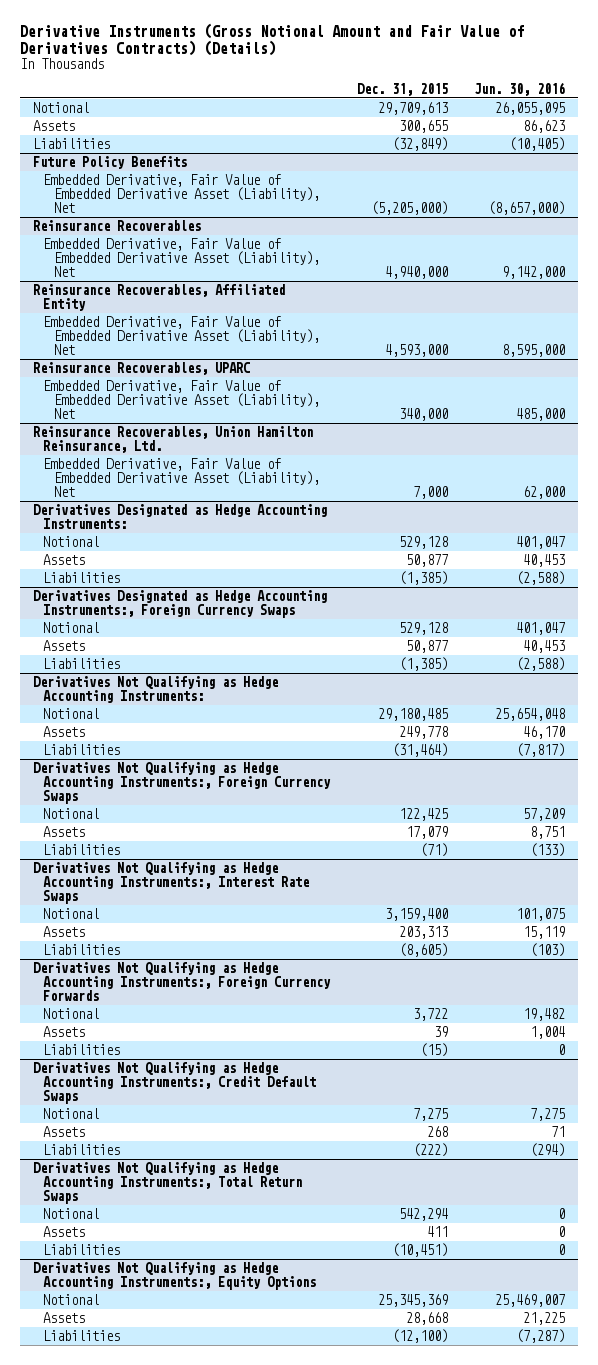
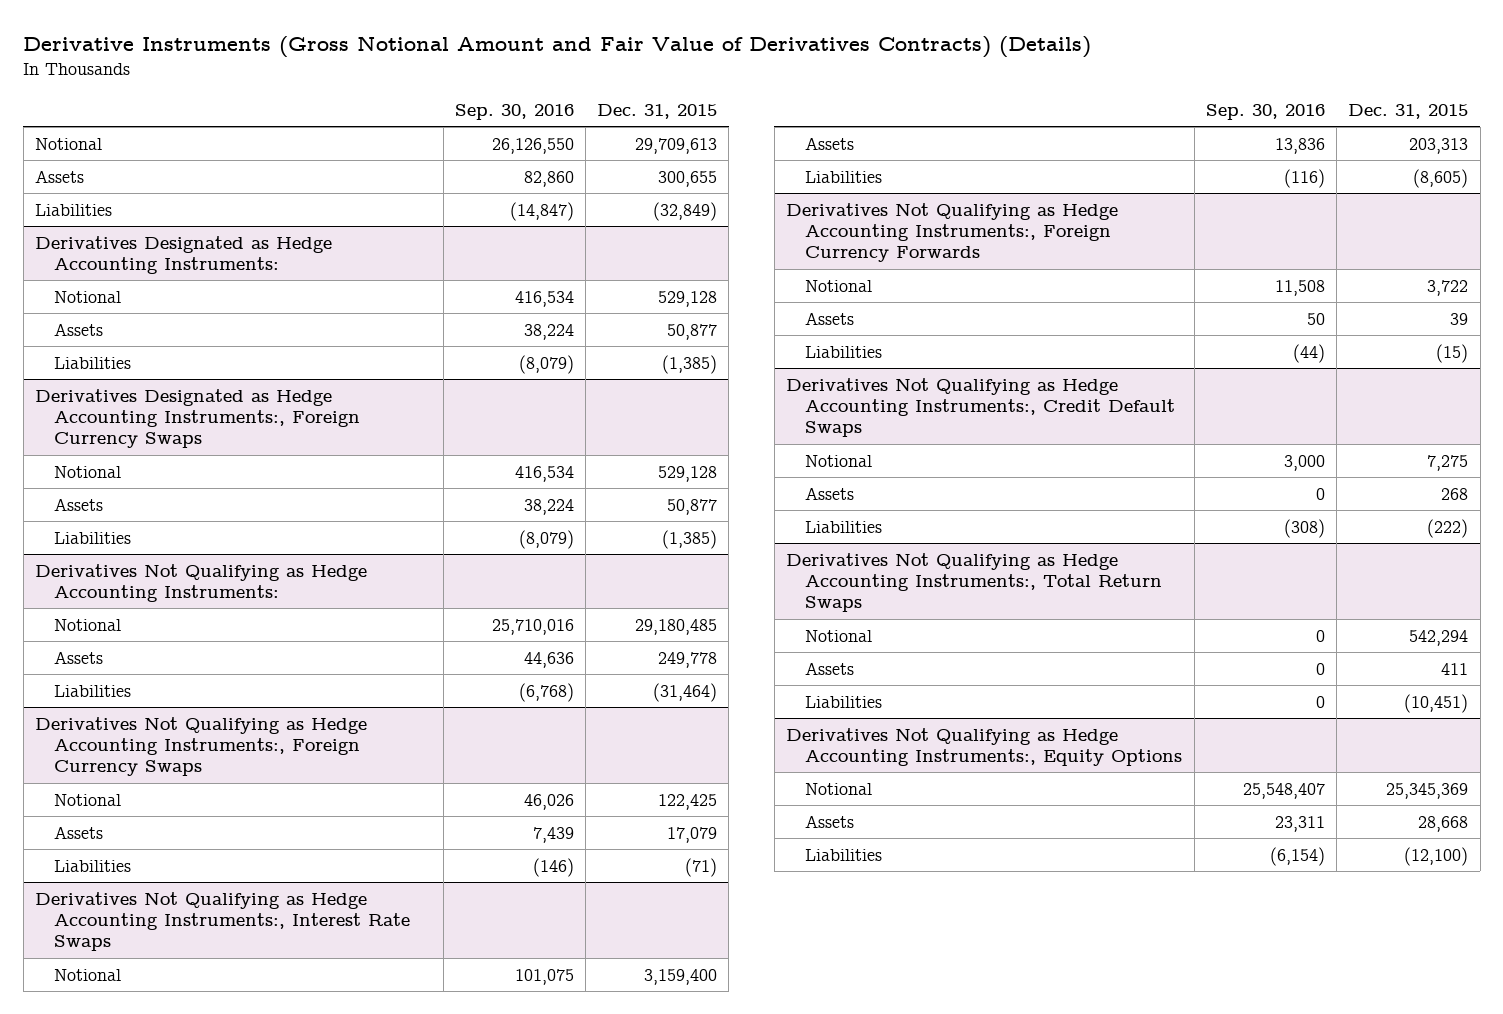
[474,81,566,96] Jun. 30, 2016 -> none
none -> [454,104,574,121] Sep. 30, 2016
[32,155,187,169] Future Policy Benefits -> none
[43,173,321,214] Embedded Derivative, Fair Value of Embedded Derivative Asset (Liability), Net -> none
[32,219,201,231] Reinsurance Recoverables -> none
[43,237,321,278] Embedded Derivative, Fair Value of Embedded Derivative Asset (Liability), Net -> none
[32,283,285,312] Reinsurance Recoverables, Affiliated Entity -> none
[43,315,321,356] Embedded Derivative, Fair Value of Embedded Derivative Asset (Liability), Net -> none
[32,361,250,375] Reinsurance Recoverables, UPARC -> none
[43,379,321,420] Embedded Derivative, Fair Value of Embedded Derivative Asset (Liability), Net -> none
[32,425,313,454] Reinsurance Recoverables, Union Hamilton Reinsurance, Ltd. -> none
[43,457,321,498] Embedded Derivative, Fair Value of Embedded Derivative Asset (Liability), Net -> none

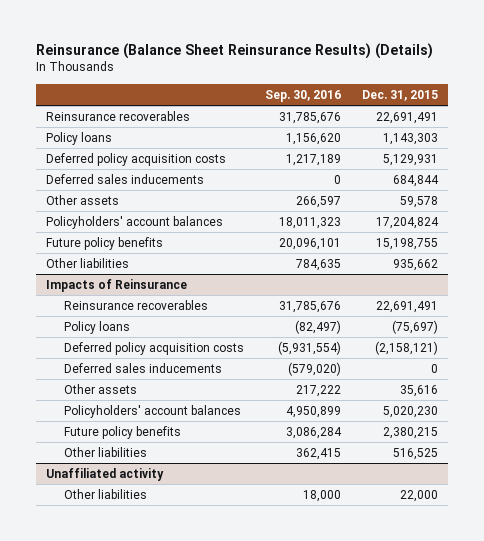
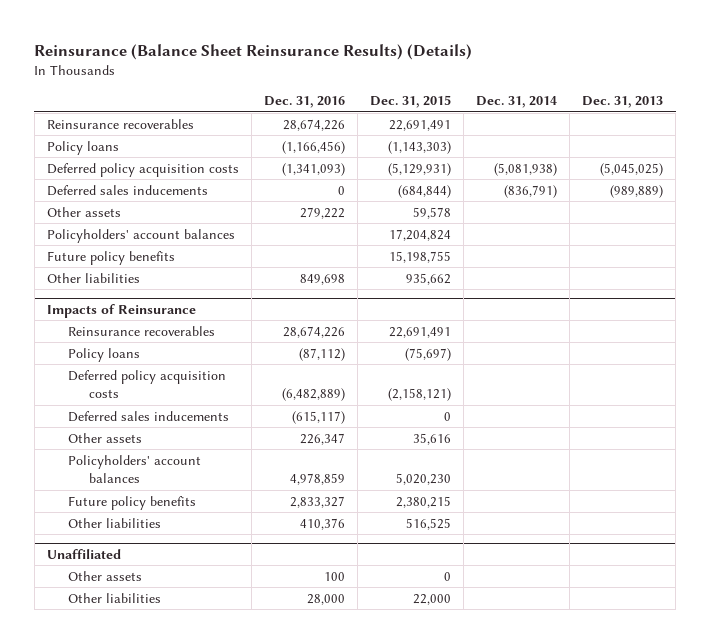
[265,89,342,102] Sep. 30, 2016 -> none
none -> [263,96,345,109] Dec. 31, 2016
none -> [476,96,558,109] Dec. 31, 2014
none -> [582,96,664,109] Dec. 31, 2013
[382,133,438,146] 1,143,303 -> [387,140,451,154] (1,143,303)
[382,154,438,167] 5,129,931 -> [387,162,451,176] (5,129,931)
[392,175,439,188] 684,844 -> [397,184,451,198] (684,844)
[46,468,165,482] Unaffiliated activity -> [46,548,121,559] Unaffiliated
none -> [67,570,142,581] Other assets

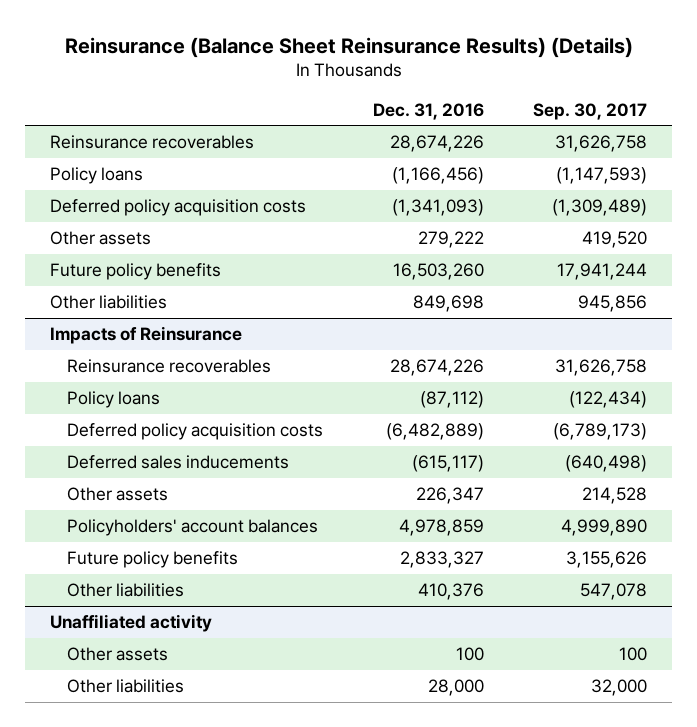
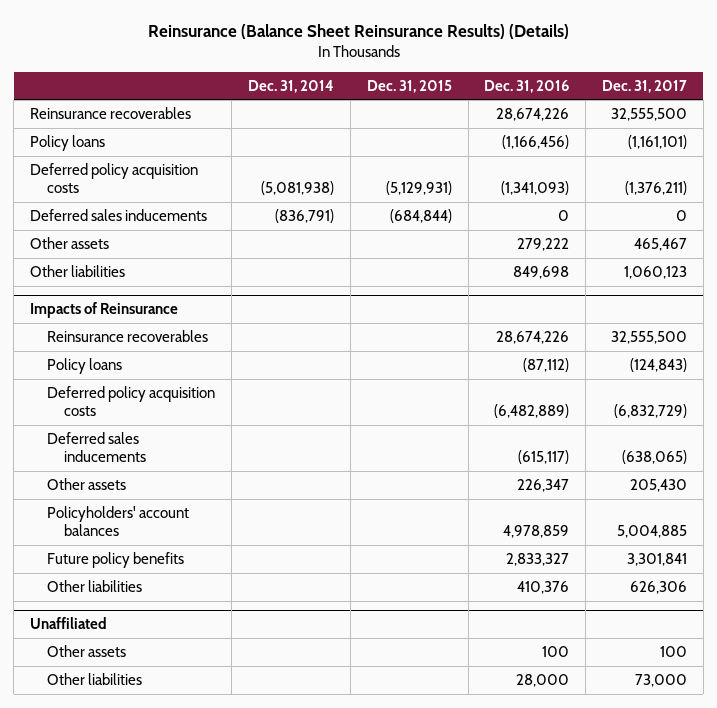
[533,102,648,120] Sep. 30, 2017 -> none
none -> [247,79,334,93] Dec. 31, 2014
none -> [366,79,452,93] Dec. 31, 2015
none -> [602,79,688,93] Dec. 31, 2017
none -> [30,208,208,221] Deferred sales inducements
[49,263,221,281] Future policy benefits -> none
[49,614,212,633] Unaffiliated activity -> [30,616,108,629] Unaffiliated

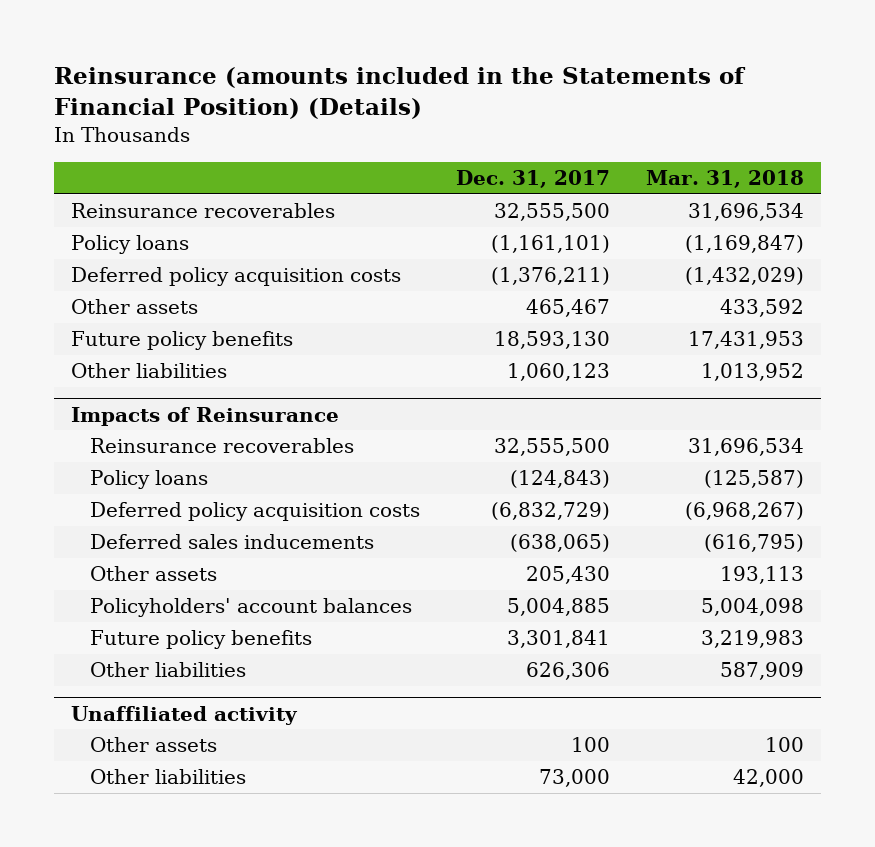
[147,23,569,39] Reinsurance (Balance Sheet Reinsurance Results) (Details) -> [53,67,746,120] Reinsurance (amounts included in the Statements of Financial Position) (Details)
[247,79,334,93] Dec. 31, 2014 -> none
[366,79,452,93] Dec. 31, 2015 -> none
[484,79,570,93] Dec. 31, 2016 -> none
none -> [645,170,804,189] Mar. 31, 2018
[30,208,208,221] Deferred sales inducements -> none
none -> [71,331,294,351] Future policy benefits
[30,616,108,629] Unaffiliated -> [71,705,299,725] Unaffiliated activity

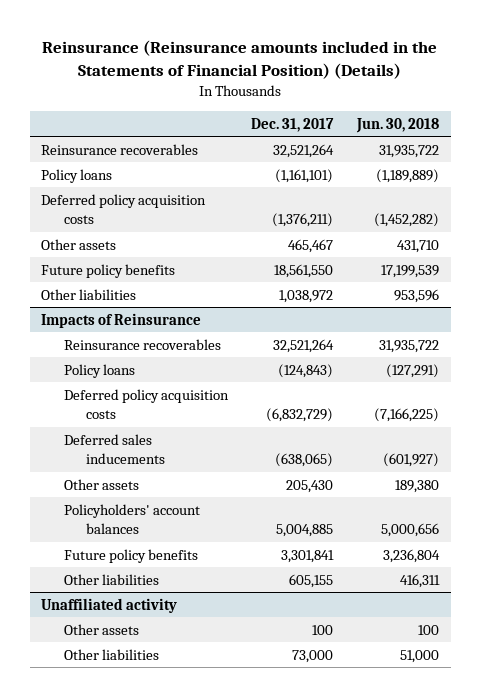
[53,67,746,120] Reinsurance (amounts included in the Statements of Financial Position) (Details) -> [42,39,438,79] Reinsurance (Reinsurance amounts included in the Statements of Financial Position) (Details)
[645,170,804,189] Mar. 31, 2018 -> none
none -> [355,117,439,133] Jun. 30, 2018
[493,203,610,222] 32,555,500 -> [273,143,335,158] 32,521,264
[493,331,610,350] 18,593,130 -> [274,263,334,278] 18,561,550
[506,363,610,382] 1,060,123 -> [279,289,334,303] 1,038,972
[493,438,610,457] 32,555,500 -> [273,338,335,353] 32,521,264
[525,662,610,681] 626,306 -> [289,573,334,588] 605,155

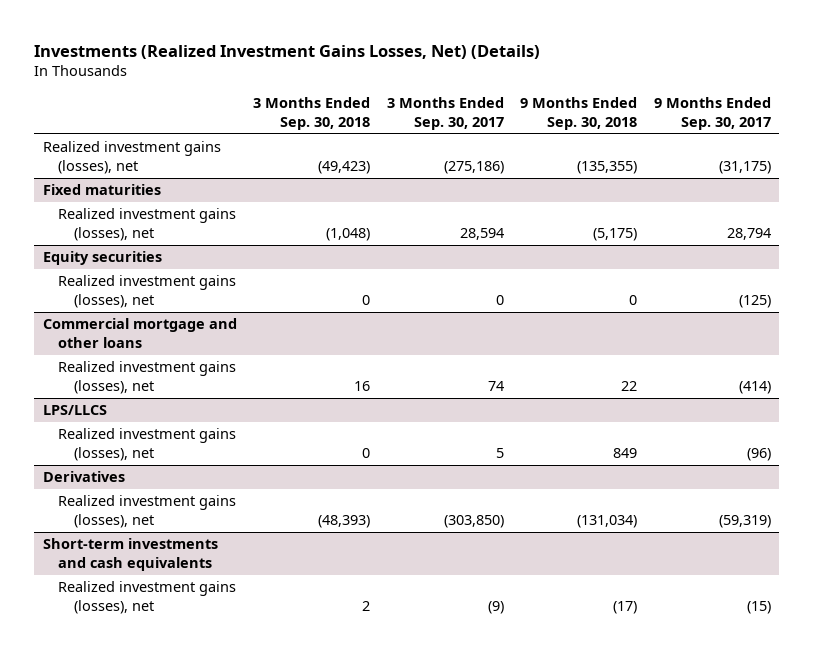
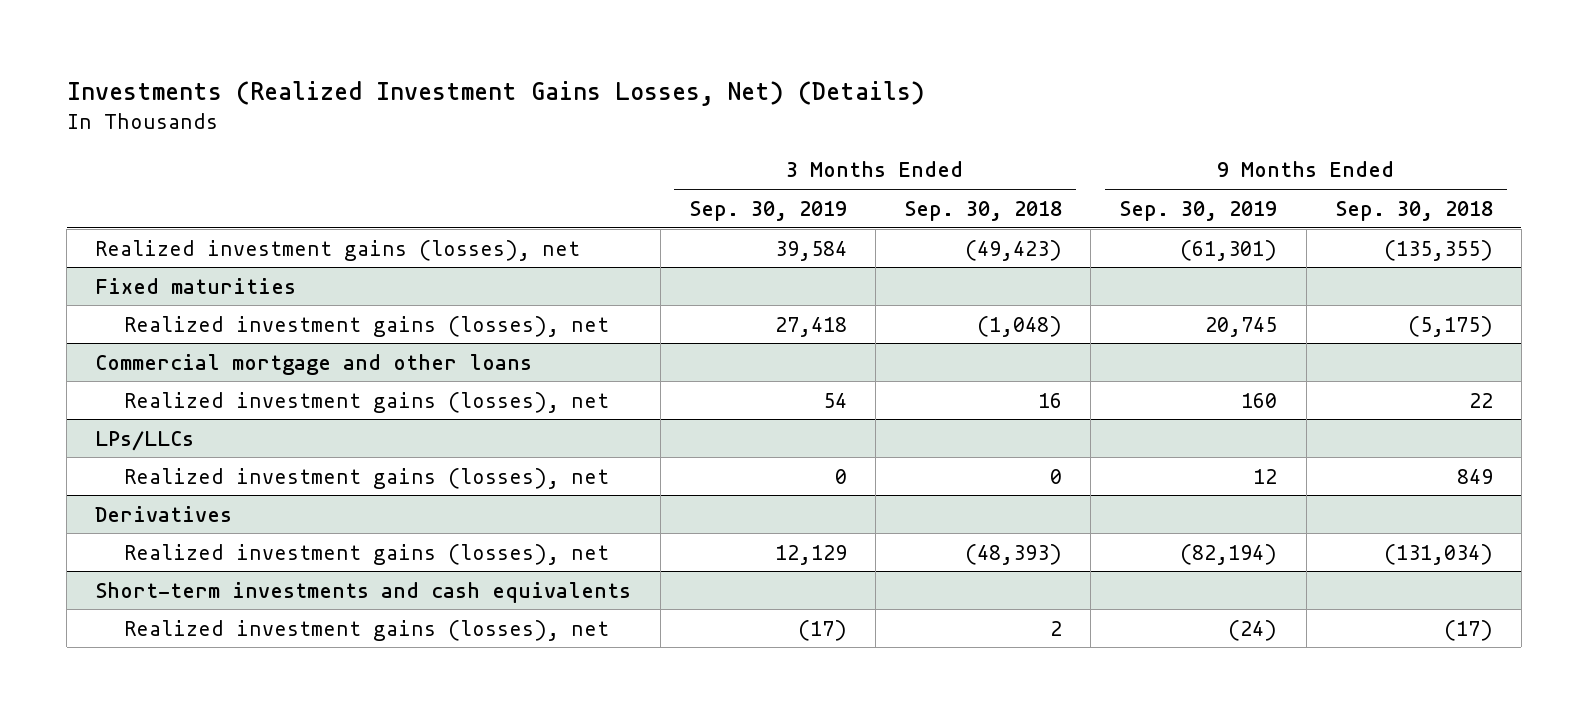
[386,97,504,130] 3 Months Ended Sep. 30, 2017 -> none
[653,97,771,130] 9 Months Ended Sep. 30, 2017 -> none
none -> [688,200,847,221] Sep. 30, 2019
none -> [1119,200,1278,221] Sep. 30, 2019
[42,251,162,266] Equity securities -> none
[58,275,237,308] Realized investment gains (losses), net -> none
[42,405,107,416] LPS/LLCS -> [95,430,195,451] LPs/LLCs

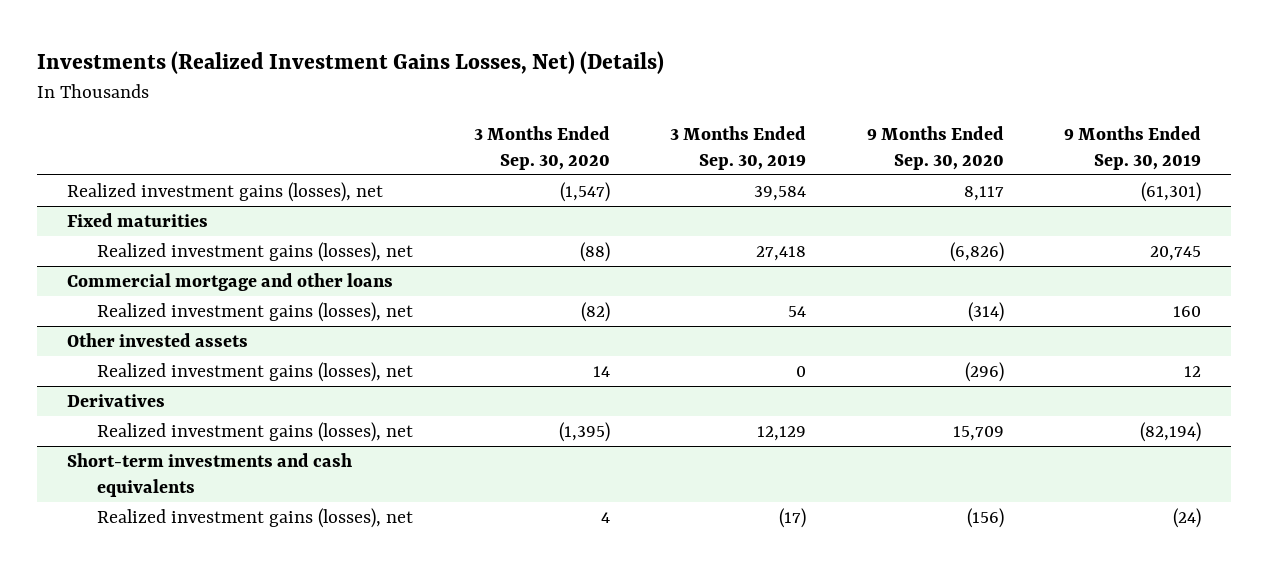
[904,200,1063,221] Sep. 30, 2018 -> none
[1334,200,1493,221] Sep. 30, 2018 -> none
none -> [473,126,610,170] 3 Months Ended Sep. 30, 2020
none -> [866,126,1004,170] 9 Months Ended Sep. 30, 2020
[95,430,195,451] LPs/LLCs -> [66,333,248,348] Other invested assets

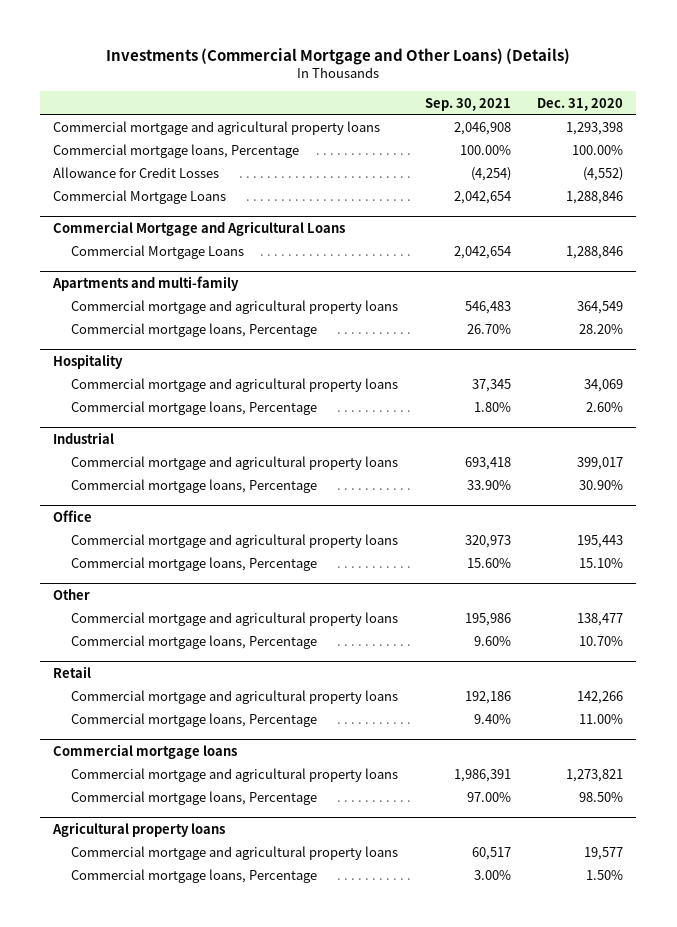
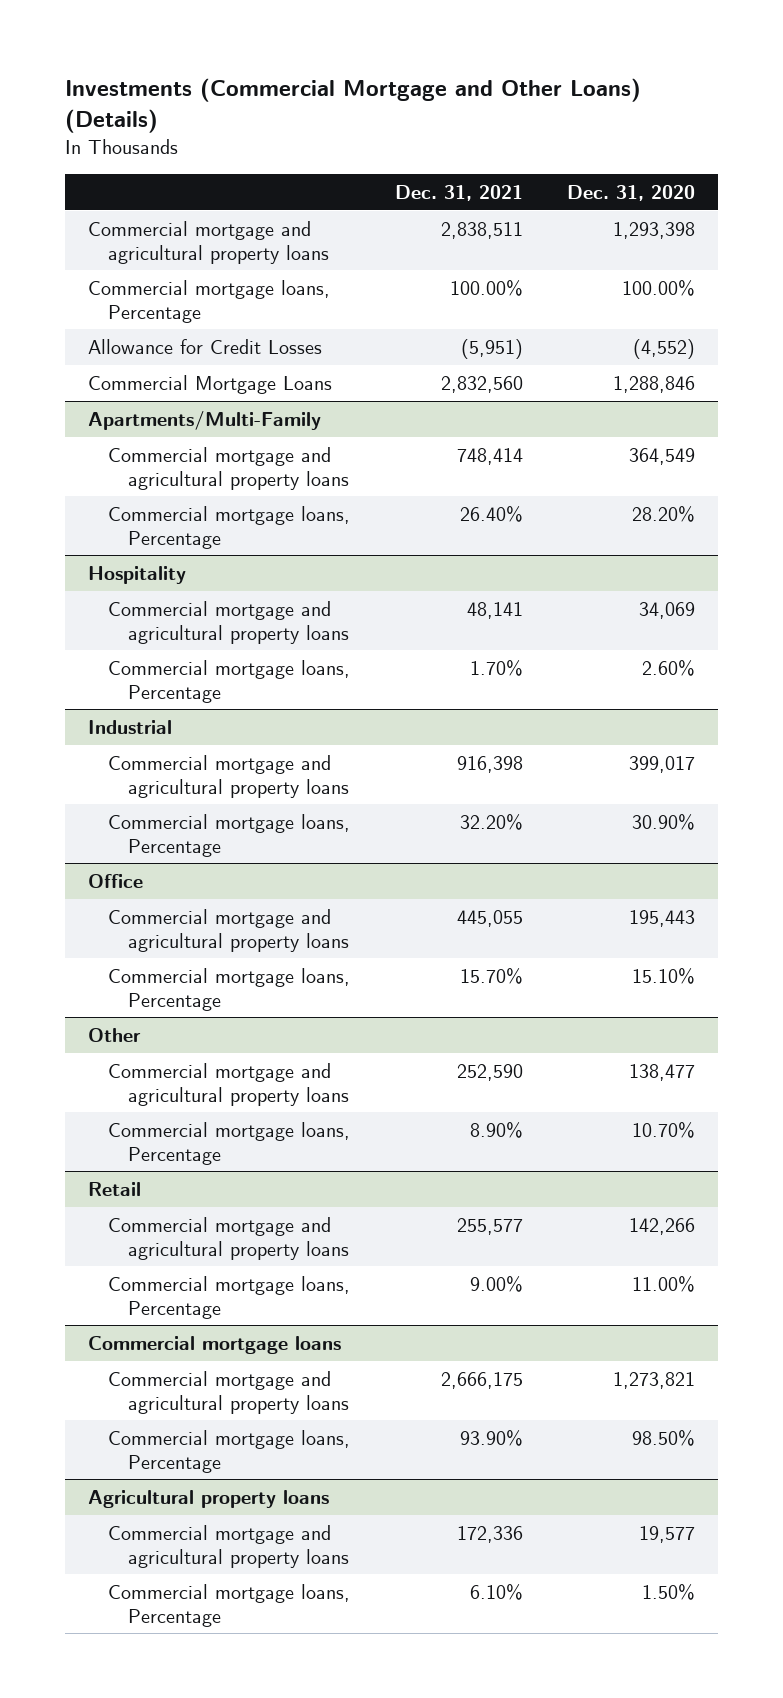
[424,97,511,111] Sep. 30, 2021 -> none
none -> [394,184,523,201] Dec. 31, 2021
[53,220,346,236] Commercial Mortgage and Agricultural Loans -> none
[70,245,244,260] Commercial Mortgage Loans -> none
[52,275,240,291] Apartments and multi-family -> [87,410,321,430] Apartments/Multi-Family

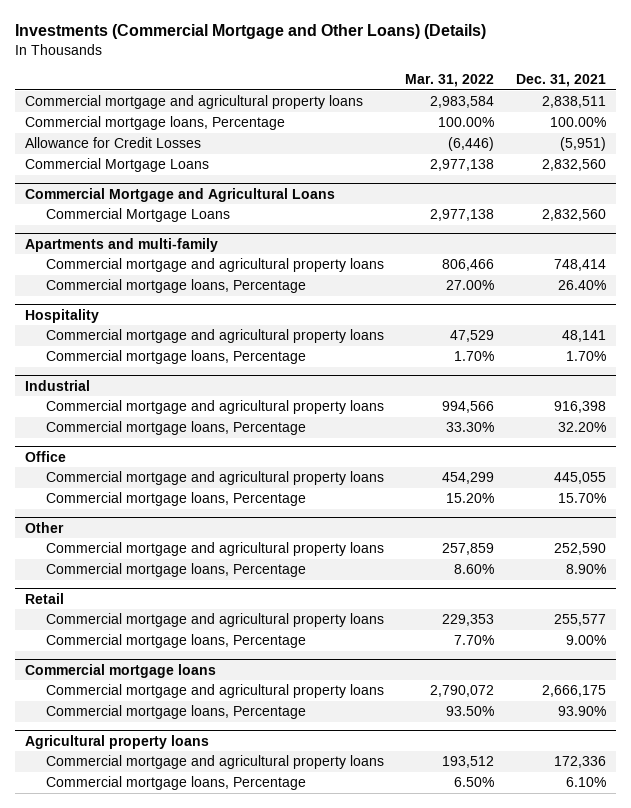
[567,184,696,201] Dec. 31, 2020 -> none
none -> [405,74,495,88] Mar. 31, 2022
none -> [25,187,336,202] Commercial Mortgage and Agricultural Loans
none -> [45,208,230,223] Commercial Mortgage Loans
[87,410,321,430] Apartments/Multi-Family -> [25,237,219,252] Apartments and multi-family

